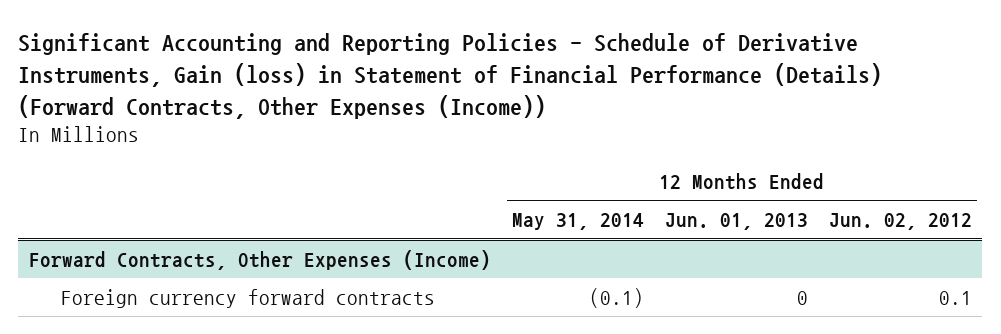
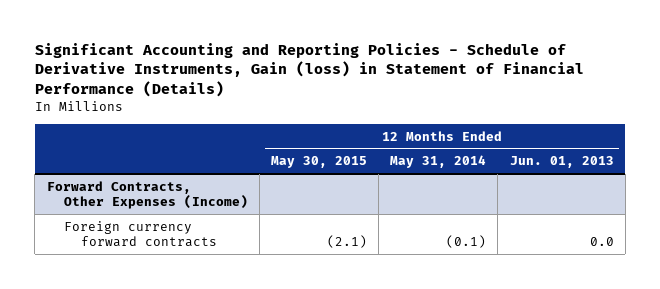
[18,33,883,119] Significant Accounting and Reporting Policies - Schedule of Derivative Instruments, Gain (loss) in Statement of Financial Performance (Details) (Forward Contracts, Other Expenses (Income)) -> [34,42,584,97] Significant Accounting and Reporting Policies - Schedule of Derivative Instruments, Gain (loss) in Statement of Financial Performance (Details)
[828,213,972,231] Jun. 02, 2012 -> none
none -> [270,156,367,169] May 30, 2015
[796,290,808,305] 0 -> [589,237,614,247] 0.0

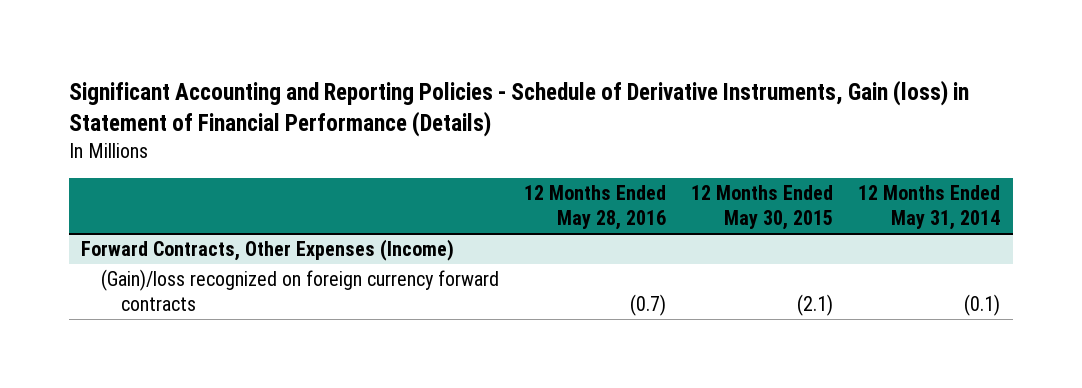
[509,156,614,169] Jun. 01, 2013 -> none
none -> [524,185,667,231] 12 Months Ended May 28, 2016
[63,220,217,248] Foreign currency forward contracts -> [100,269,499,311] (Gain)/loss recognized on foreign currency forward contracts

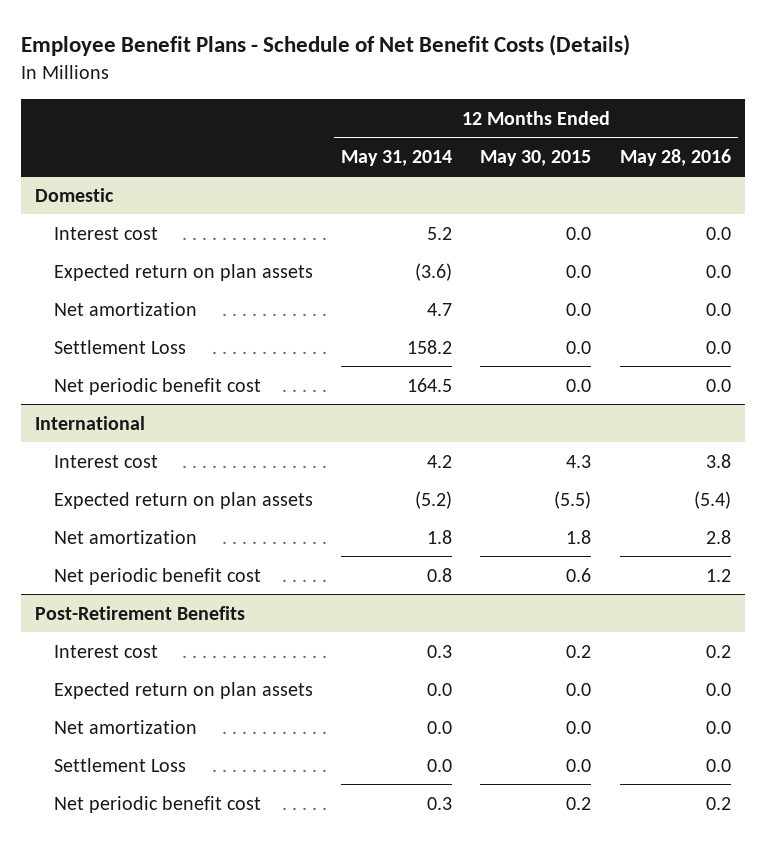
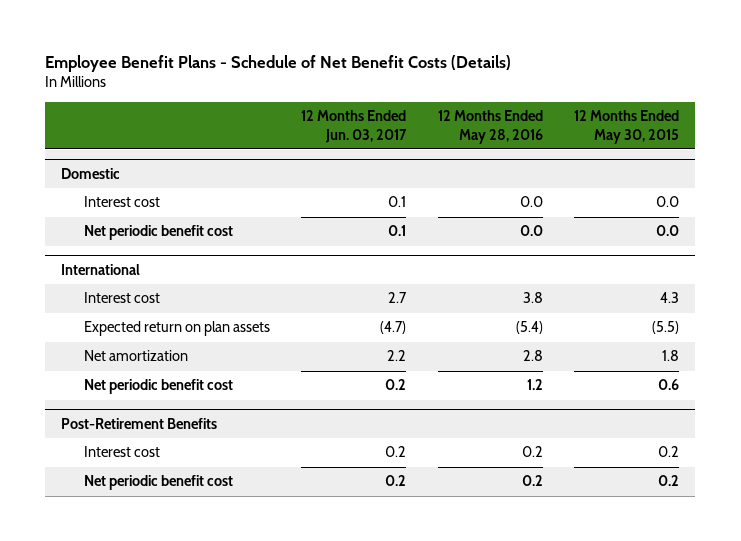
[341,149,453,166] May 31, 2014 -> none
none -> [301,109,408,143] 12 Months Ended Jun. 03, 2017
[54,263,314,281] Expected return on plan assets -> none
[54,301,198,316] Net amortization -> none
[54,339,187,354] Settlement Loss -> none
[54,681,314,699] Expected return on plan assets -> none
[54,719,198,734] Net amortization -> none
[54,757,187,772] Settlement Loss -> none

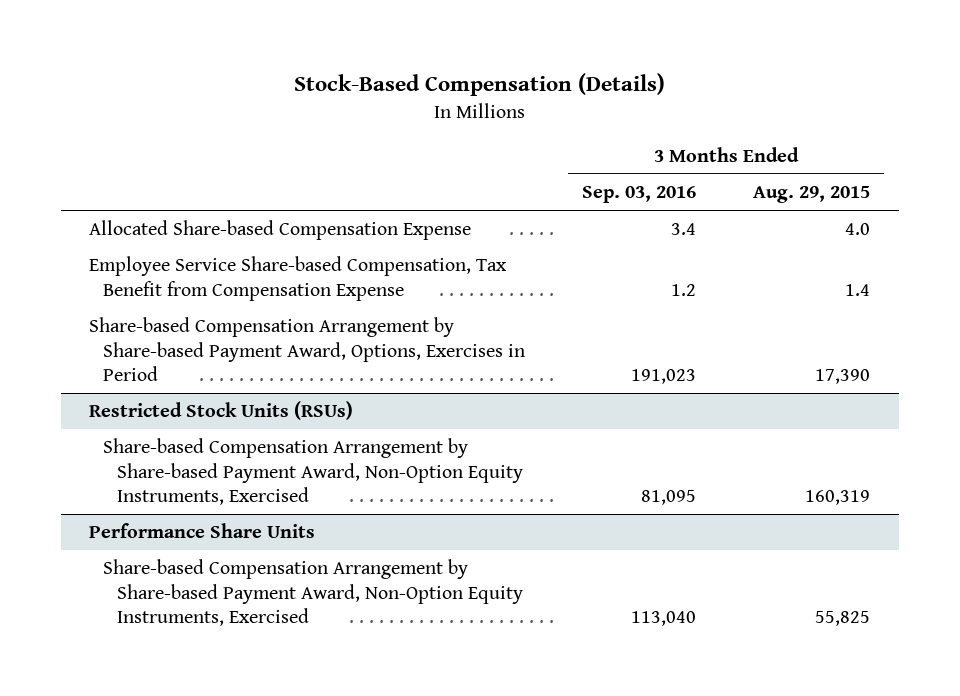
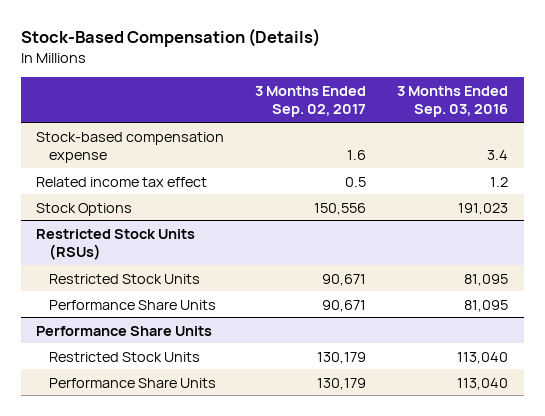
[753,186,871,204] Aug. 29, 2015 -> none
none -> [255,85,367,118] 3 Months Ended Sep. 02, 2017
[89,220,472,241] Allocated Share-based Compensation Expense -> [36,131,225,163] Stock-based compensation expense
[89,256,508,301] Employee Service Share-based Compensation, Tax Benefit from Compensation Expense -> [36,176,208,187] Related income tax effect
[89,317,526,382] Share-based Compensation Arrangement by Share-based Payment Award, Options, Exercises in Period -> [36,202,133,216] Stock Options
[103,438,524,506] Share-based Compensation Arrangement by Share-based Payment Award, Non-Option Equity Instruments, Exercised -> [48,273,200,284] Restricted Stock Units
none -> [48,299,216,310] Performance Share Units
[103,559,524,627] Share-based Compensation Arrangement by Share-based Payment Award, Non-Option Equity Instruments, Exercised -> [48,351,200,362] Restricted Stock Units
none -> [48,377,216,388] Performance Share Units

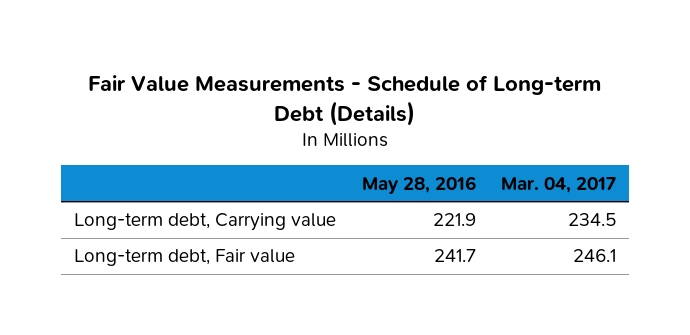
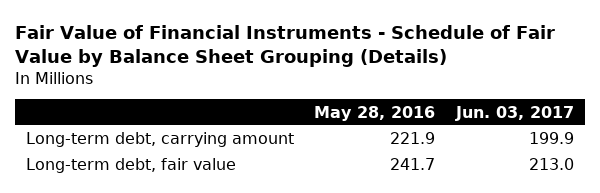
[88,75,602,126] Fair Value Measurements - Schedule of Long-term Debt (Details) -> [15,25,556,68] Fair Value of Financial Instruments - Schedule of Fair Value by Balance Sheet Grouping (Details)
[500,176,616,193] Mar. 04, 2017 -> none
none -> [455,105,575,121] Jun. 03, 2017
[74,213,337,232] Long-term debt, Carrying value -> [25,132,294,148] Long-term debt, carrying amount
[74,249,296,267] Long-term debt, Fair value -> [25,158,236,174] Long-term debt, fair value

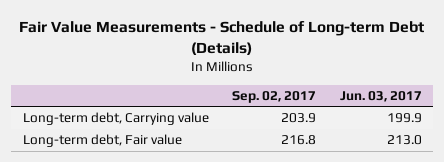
[15,25,556,68] Fair Value of Financial Instruments - Schedule of Fair Value by Balance Sheet Grouping (Details) -> [19,20,425,55] Fair Value Measurements - Schedule of Long-term Debt (Details)
[314,105,436,121] May 28, 2016 -> none
none -> [232,90,317,103] Sep. 02, 2017
[25,132,294,148] Long-term debt, carrying amount -> [22,112,209,126] Long-term debt, Carrying value
[25,158,236,174] Long-term debt, fair value -> [22,134,182,148] Long-term debt, Fair value

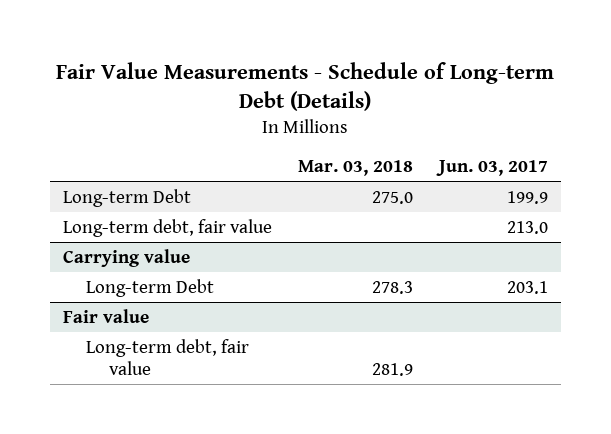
[232,90,317,103] Sep. 02, 2017 -> none
none -> [297,160,413,177] Mar. 03, 2018
[22,112,209,126] Long-term debt, Carrying value -> [62,188,191,207] Long-term Debt
[22,134,182,148] Long-term debt, Fair value -> [62,218,272,237] Long-term debt, fair value
none -> [62,248,190,267] Carrying value
none -> [85,278,214,297] Long-term Debt
none -> [62,308,149,323] Fair value
none -> [85,338,249,376] Long-term debt, fair value

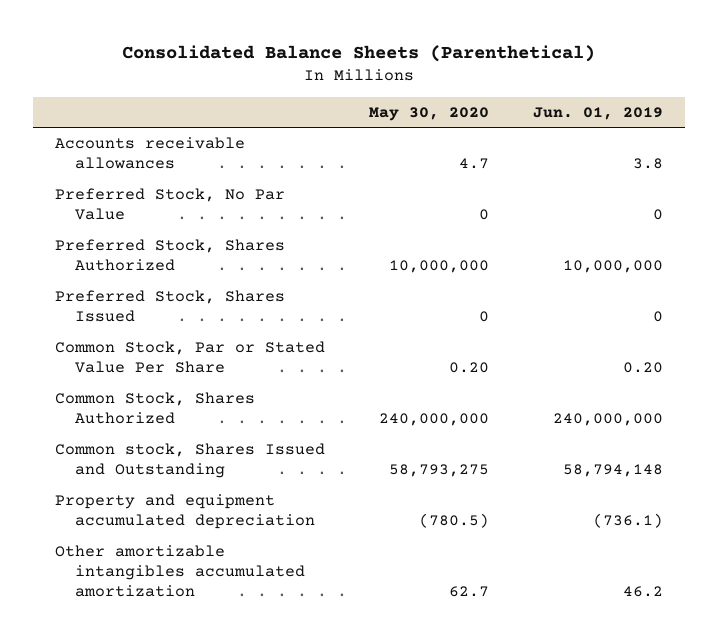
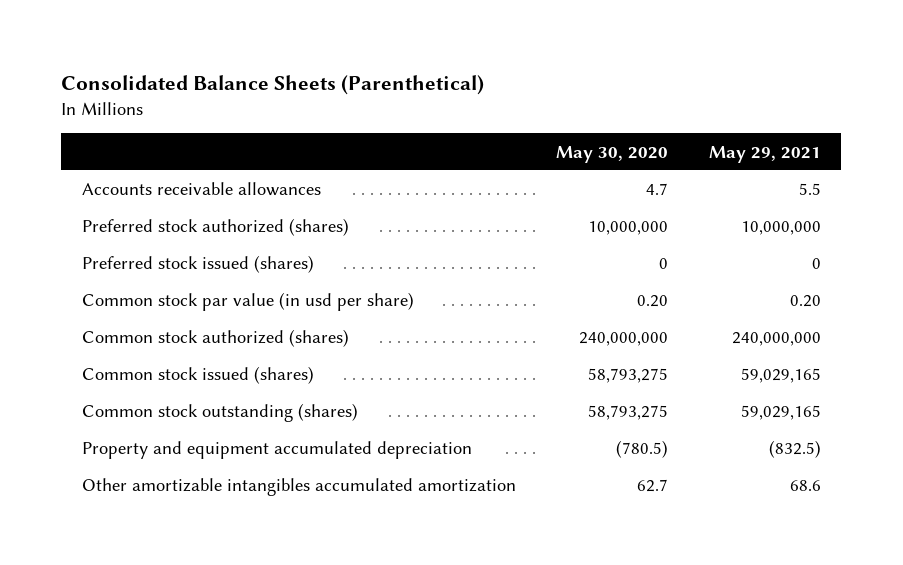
[532,106,663,120] Jun. 01, 2019 -> none
none -> [708,145,821,163] May 29, 2021
[54,188,285,221] Preferred Stock, No Par Value -> none
[54,239,285,272] Preferred Stock, Shares Authorized -> [81,218,349,237] Preferred stock authorized (shares)
[54,290,285,323] Preferred Stock, Shares Issued -> [81,255,314,274] Preferred stock issued (shares)
[54,341,325,374] Common Stock, Par or Stated Value Per Share -> [81,292,414,312] Common stock par value (in usd per share)
[54,392,255,425] Common Stock, Shares Authorized -> [81,329,349,348] Common stock authorized (shares)
none -> [81,366,314,385] Common stock issued (shares)
[54,443,325,479] Common stock, Shares Issued and Outstanding -> [81,403,358,423] Common stock outstanding (shares)

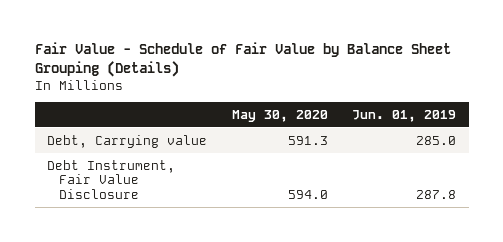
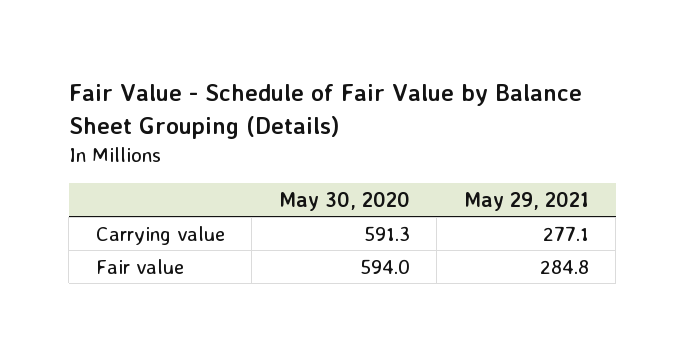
[352,109,457,122] Jun. 01, 2019 -> none
none -> [463,191,589,212] May 29, 2021
[46,134,207,148] Debt, Carrying value -> [95,225,225,245] Carrying value
[46,159,175,200] Debt Instrument, Fair Value Disclosure -> [95,258,184,274] Fair value

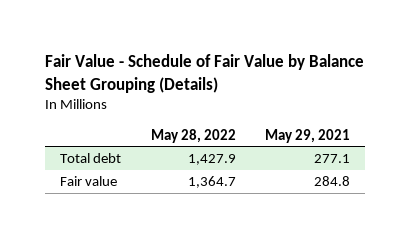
[278,191,410,212] May 30, 2020 -> none
none -> [150,128,236,143] May 28, 2022
[95,225,225,245] Carrying value -> [59,153,121,164] Total debt

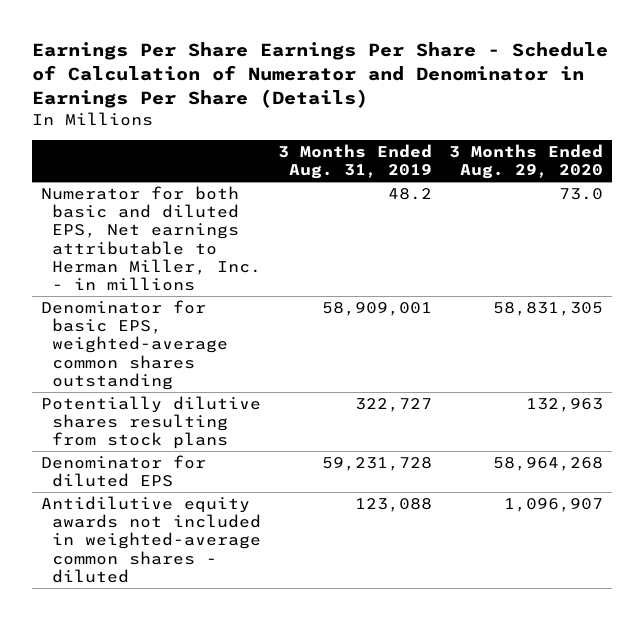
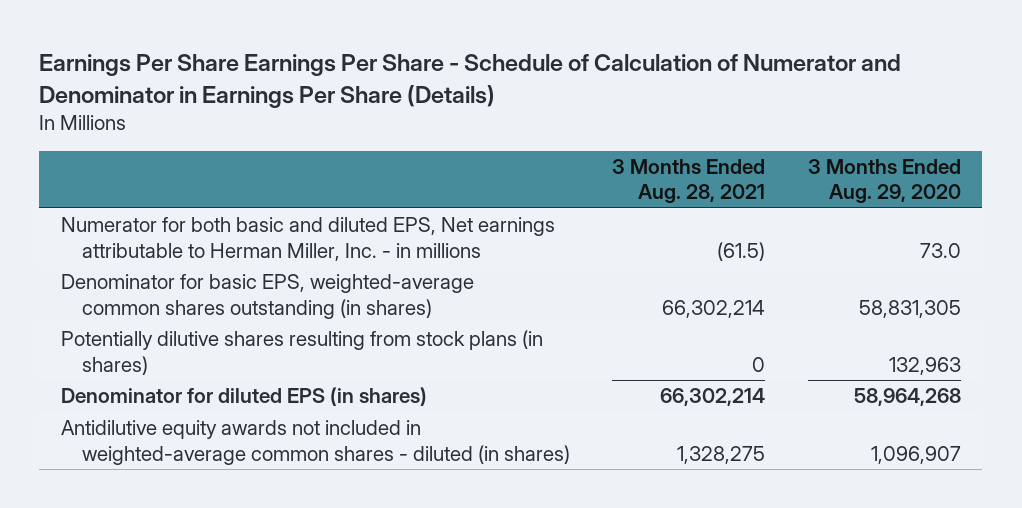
[278,144,433,180] 3 Months Ended Aug. 31, 2019 -> none
none -> [612,158,766,204] 3 Months Ended Aug. 28, 2021
[40,299,229,390] Denominator for basic EPS, weighted-average common shares outstanding -> [60,274,474,319] Denominator for basic EPS, weighted-average common shares outstanding (in shares)
[40,395,261,450] Potentially dilutive shares resulting from stock plans -> [60,330,543,375] Potentially dilutive shares resulting from stock plans (in shares)
[40,454,206,488] Denominator for diluted EPS -> [60,387,427,407] Denominator for diluted EPS (in shares)
[40,495,262,583] Antidilutive equity awards not included in weighted-average common shares - diluted -> [60,420,570,465] Antidilutive equity awards not included in weighted-average common shares - diluted (in shares)

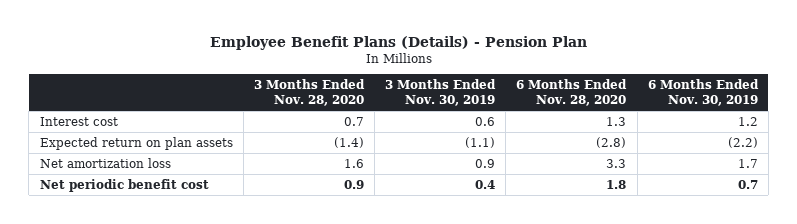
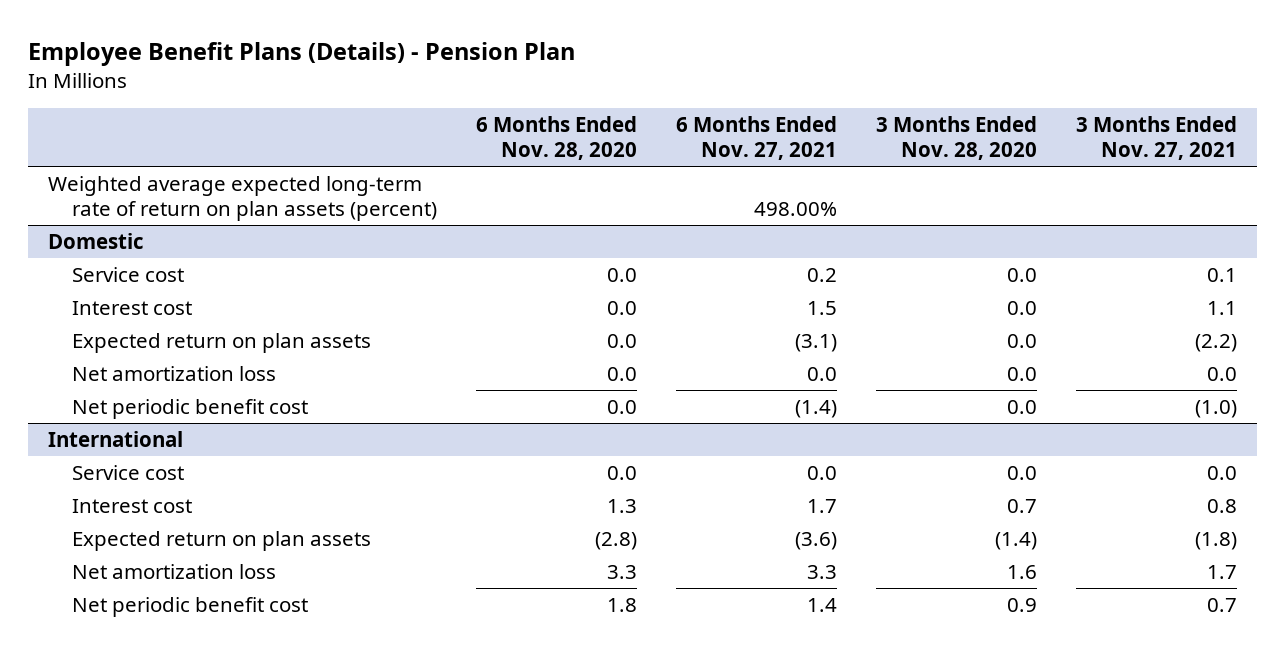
[385,79,497,107] 3 Months Ended Nov. 30, 2019 -> none
[647,79,759,107] 6 Months Ended Nov. 30, 2019 -> none
none -> [676,116,838,161] 6 Months Ended Nov. 27, 2021
none -> [1076,116,1238,161] 3 Months Ended Nov. 27, 2021
none -> [47,175,438,222] Weighted average expected long-term rate of return on plan assets (percent)
none -> [47,232,144,249] Domestic
none -> [72,266,185,282] Service cost
none -> [72,300,193,315] Interest cost
none -> [72,332,372,353] Expected return on plan assets
none -> [72,365,277,381] Net amortization loss
none -> [72,398,309,419] Net periodic benefit cost
none -> [47,430,183,447] International
none -> [72,464,185,480] Service cost

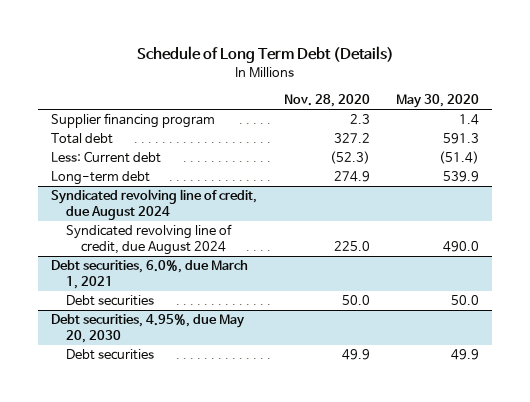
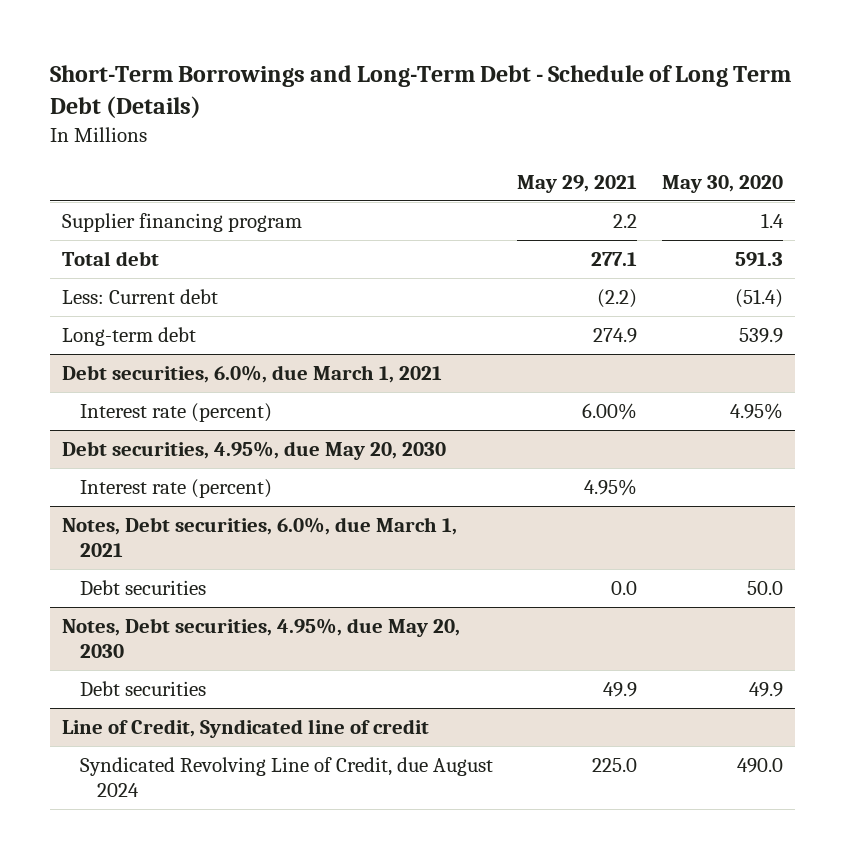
[137,45,395,63] Schedule of Long Term Debt (Details) -> [49,64,791,118] Short-Term Borrowings and Long-Term Debt - Schedule of Long Term Debt (Details)
[283,94,370,108] Nov. 28, 2020 -> none
none -> [517,174,638,193] May 29, 2021
[51,189,258,221] Syndicated revolving line of credit, due August 2024 -> none
[65,224,232,256] Syndicated revolving line of credit, due August 2024 -> none
[65,295,154,307] Debt securities -> none
none -> [79,403,272,423] Interest rate (percent)
none -> [79,479,272,499] Interest rate (percent)
none -> [61,517,457,557] Notes, Debt securities, 6.0%, due March 1, 2021
none -> [79,580,206,596] Debt securities
none -> [61,618,460,658] Notes, Debt securities, 4.95%, due May 20, 2030
none -> [61,719,429,739] Line of Credit, Syndicated line of credit
none -> [79,757,493,797] Syndicated Revolving Line of Credit, due August 2024

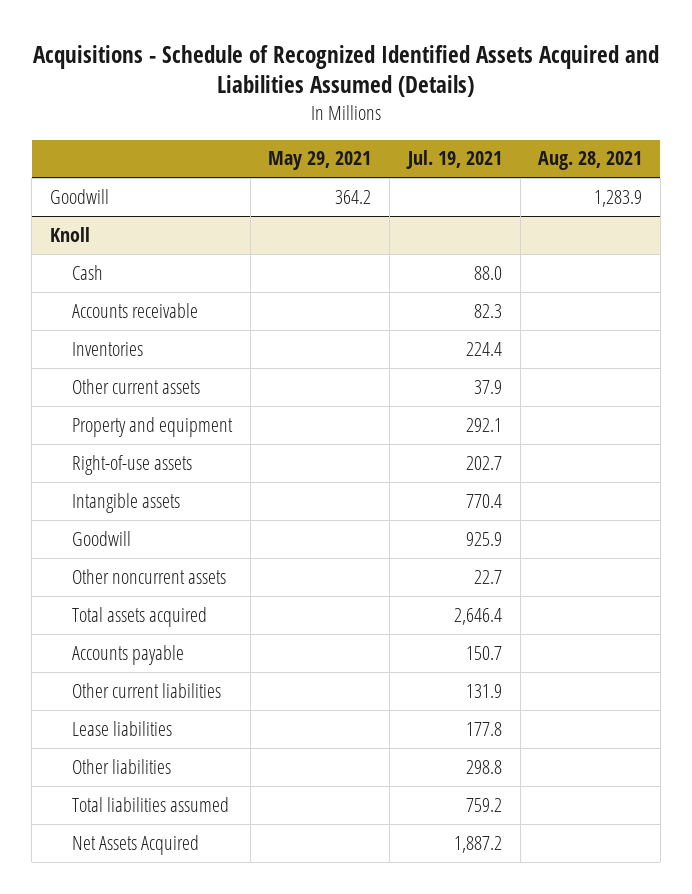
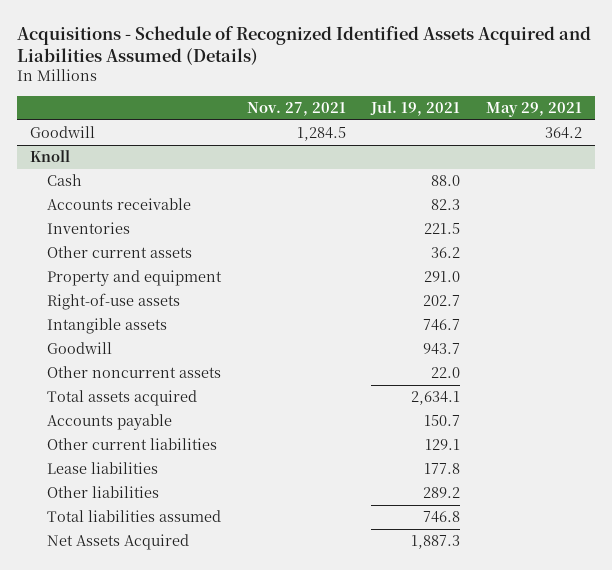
[538,151,643,171] Aug. 28, 2021 -> none
none -> [246,101,346,116] Nov. 27, 2021
[465,341,502,356] 224.4 -> [424,223,461,235] 221.5
[473,379,502,394] 37.9 -> [431,247,461,259] 36.2
[465,417,502,432] 292.1 -> [424,271,461,283] 291.0
[465,493,502,508] 770.4 -> [423,319,461,332] 746.7
[465,531,502,546] 925.9 -> [423,343,461,356] 943.7
[473,569,502,584] 22.7 -> [431,367,461,379] 22.0
[453,607,502,625] 2,646.4 -> [411,391,461,406] 2,634.1
[465,683,502,698] 131.9 -> [425,439,461,451] 129.1
[465,759,502,774] 298.8 -> [423,487,461,499] 289.2
[465,797,502,812] 759.2 -> [423,511,461,524] 746.8
[453,835,502,853] 1,887.2 -> [411,535,461,550] 1,887.3

